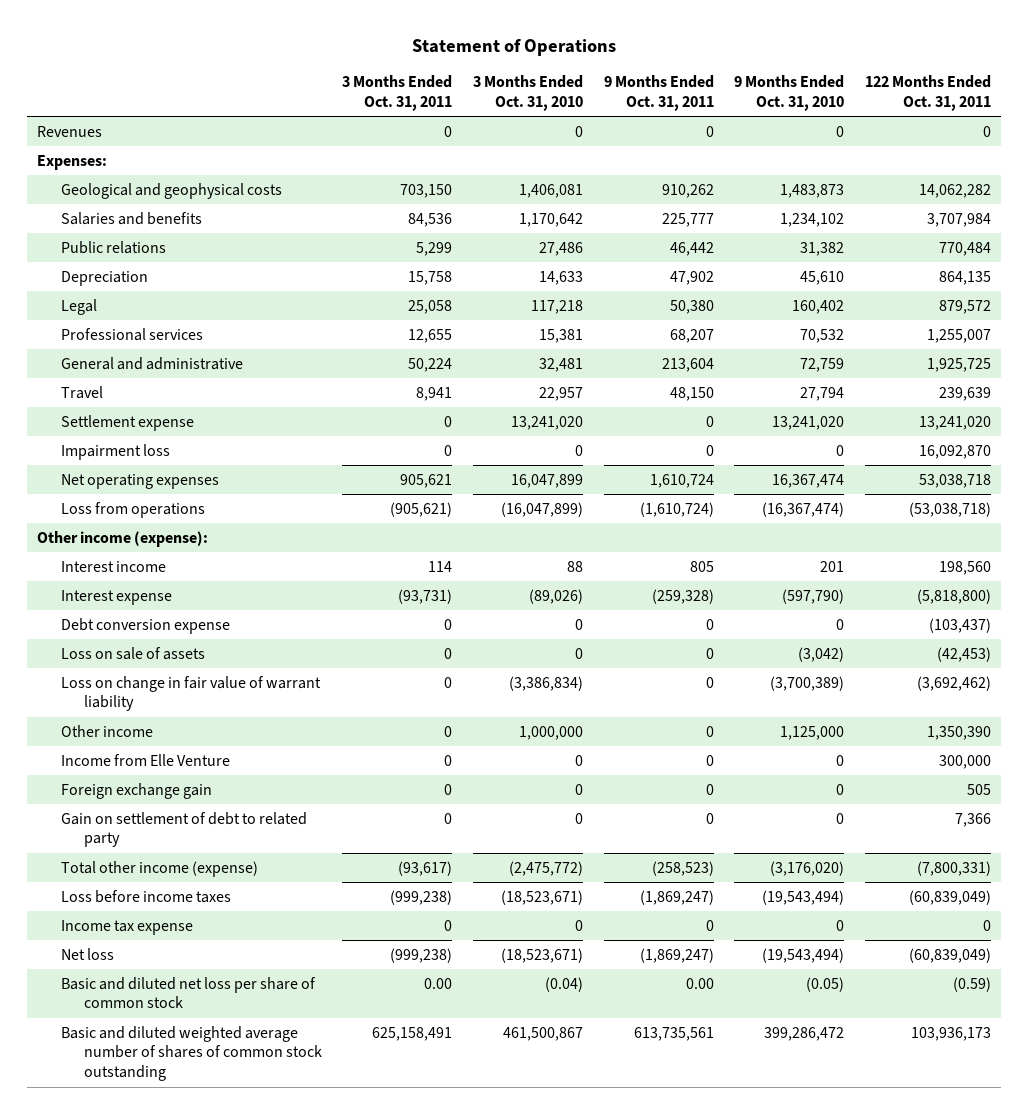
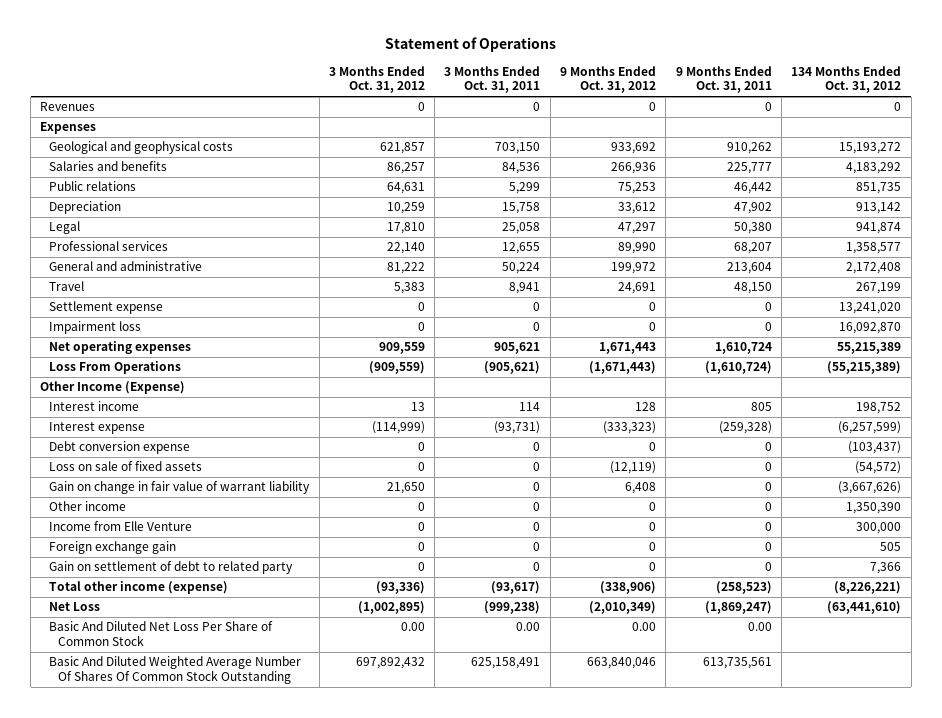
[473,75,584,112] 3 Months Ended Oct. 31, 2010 -> none
[734,75,845,112] 9 Months Ended Oct. 31, 2010 -> none
[865,75,992,112] 122 Months Ended Oct. 31, 2011 -> none
none -> [328,65,425,94] 3 Months Ended Oct. 31, 2012
none -> [560,65,657,94] 9 Months Ended Oct. 31, 2012
none -> [791,65,902,94] 134 Months Ended Oct. 31, 2012
[37,154,108,170] Expenses: -> [40,122,97,135] Expenses
[60,501,205,518] Loss from operations -> [49,361,182,375] Loss From Operations
[37,530,209,547] Other income (expense): -> [40,381,186,395] Other Income (Expense)
[60,646,205,660] Loss on sale of assets -> [49,461,203,472] Loss on sale of fixed assets
[60,675,321,712] Loss on change in fair value of warrant liability -> [49,481,311,495] Gain on change in fair value of warrant liability
[60,889,231,903] Loss before income taxes -> none
[60,919,193,935] Income tax expense -> none
[60,947,114,960] Net loss -> [49,602,101,612] Net Loss
[60,976,316,1009] Basic and diluted net loss per share of common stock -> [49,621,274,647] Basic And Diluted Net Loss Per Share of Common Stock
[60,1025,322,1082] Basic and diluted weighted average number of shares of common stock outstanding -> [49,656,302,685] Basic And Diluted Weighted Average Number Of Shares Of Common Stock Outstanding

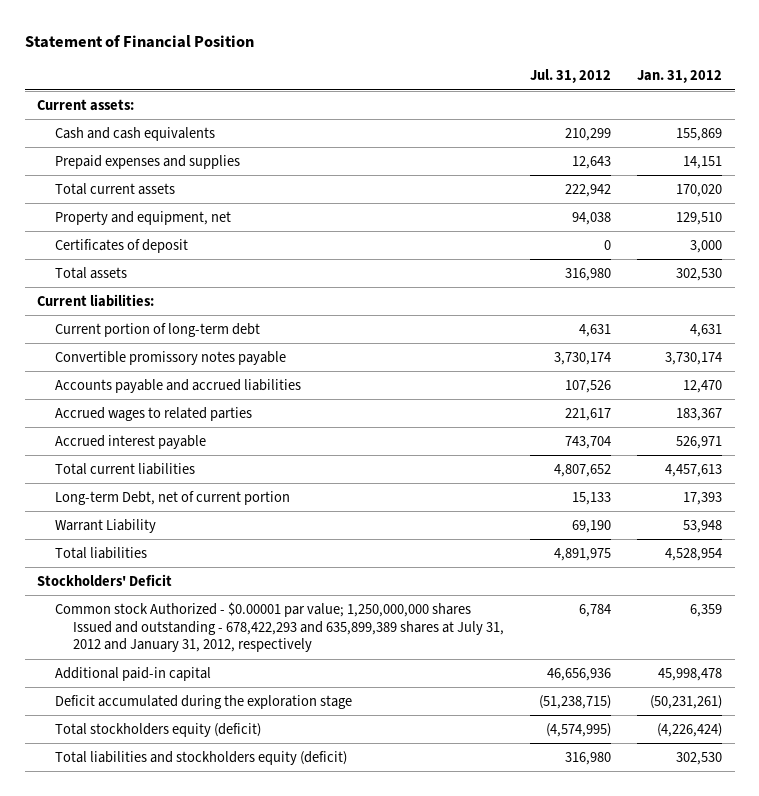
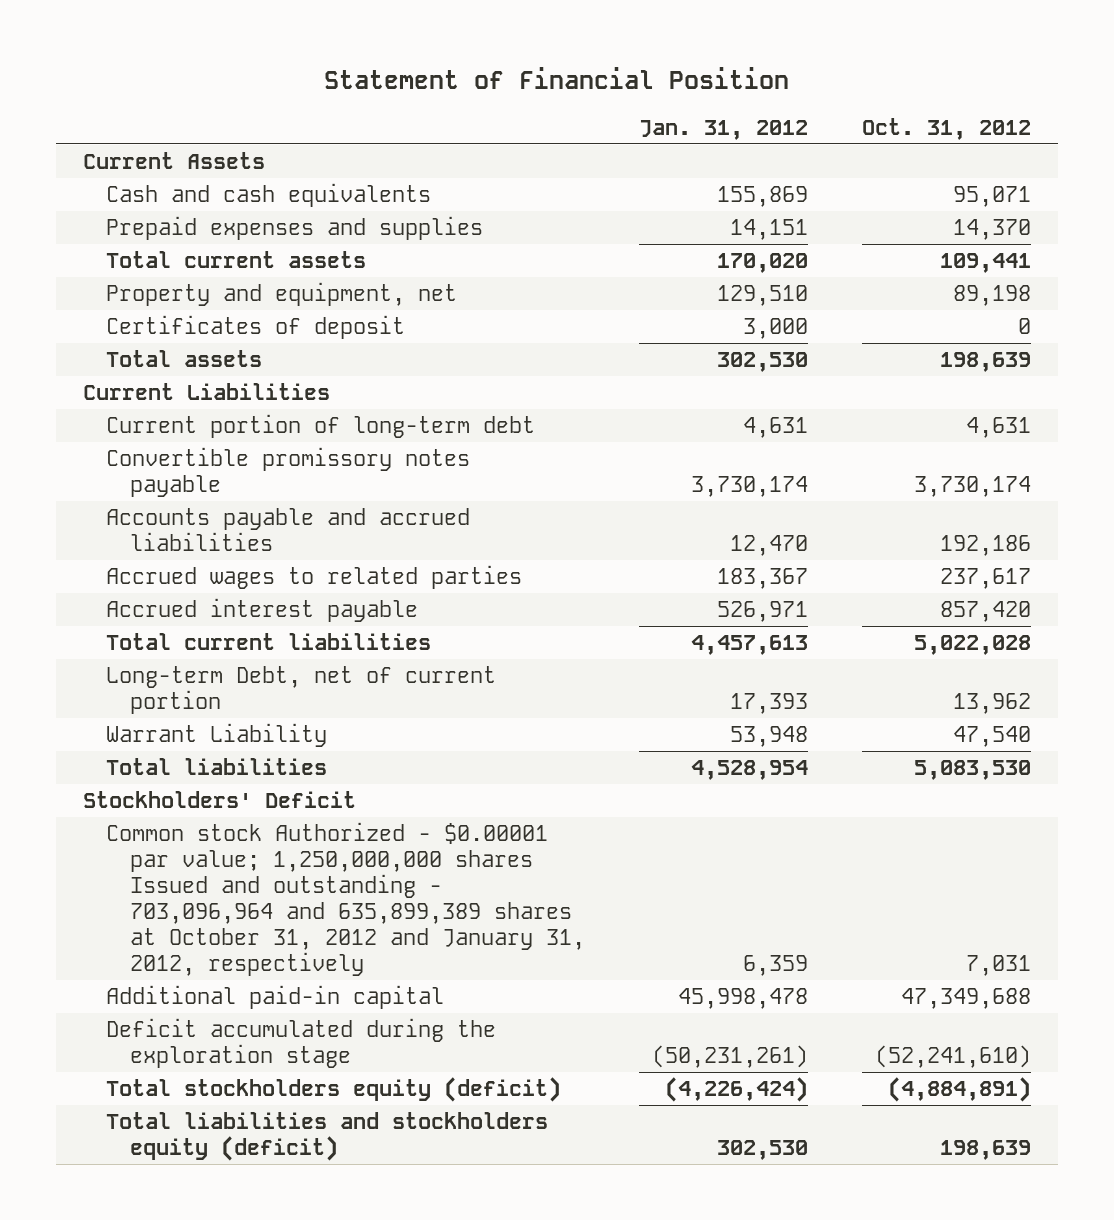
[530,69,612,84] Jul. 31, 2012 -> none
none -> [861,117,1031,140] Oct. 31, 2012
[37,98,135,111] Current assets: -> [83,152,266,170] Current Assets
[37,293,155,307] Current liabilities: -> [83,383,331,401] Current Liabilities
[55,601,505,653] Common stock Authorized - $0.00001 par value; 1,250,000,000 shares Issued and outstanding - 678,422,293 and 635,899,389 shares at July 31, 2012 and January 31, 2012, respectively -> [106,822,585,977] Common stock Authorized - $0.00001 par value; 1,250,000,000 shares Issued and outstanding - 703,096,964 and 635,899,389 shares at October 31, 2012 and January 31, 2012, respectively

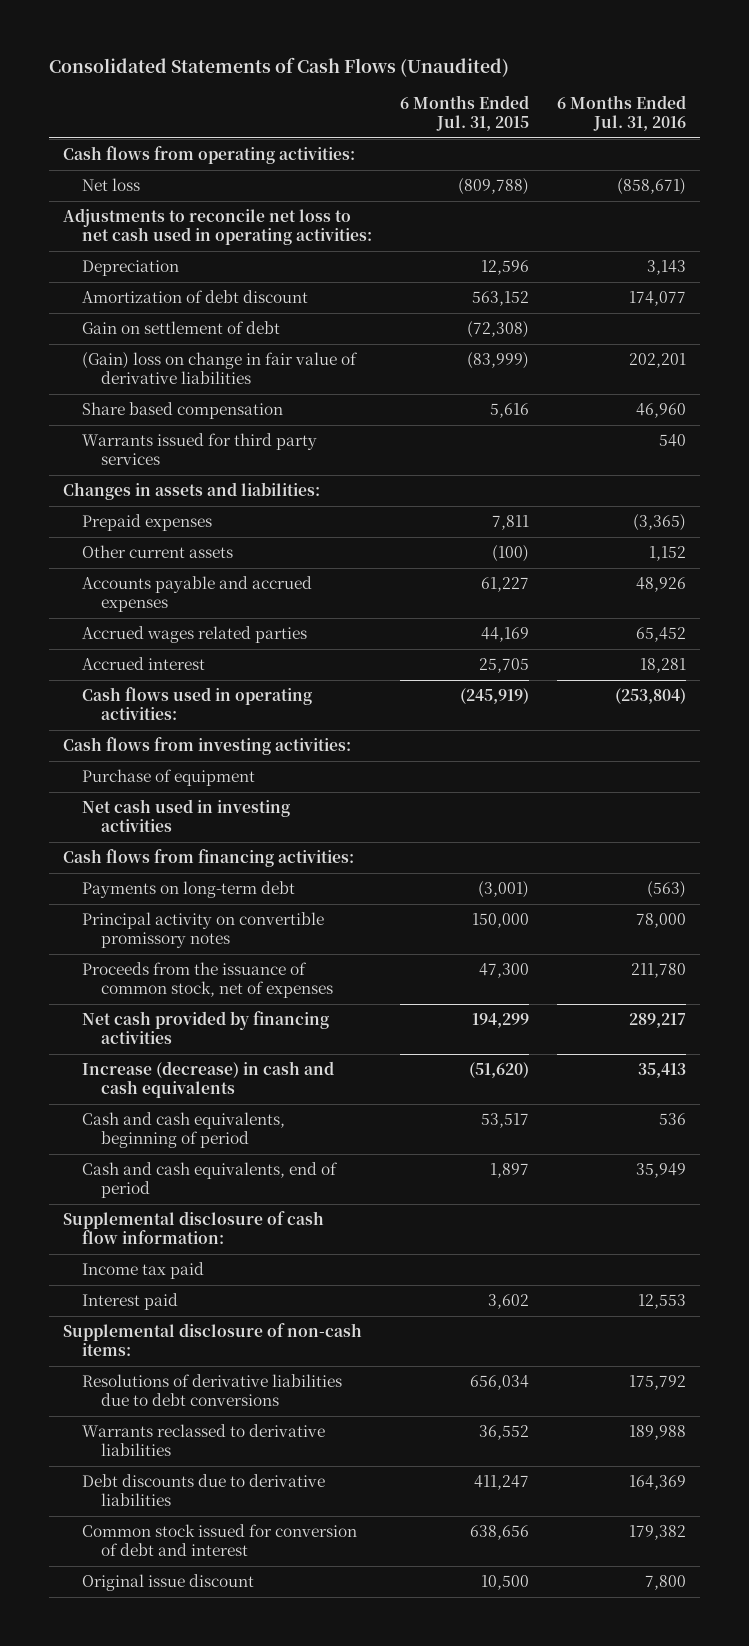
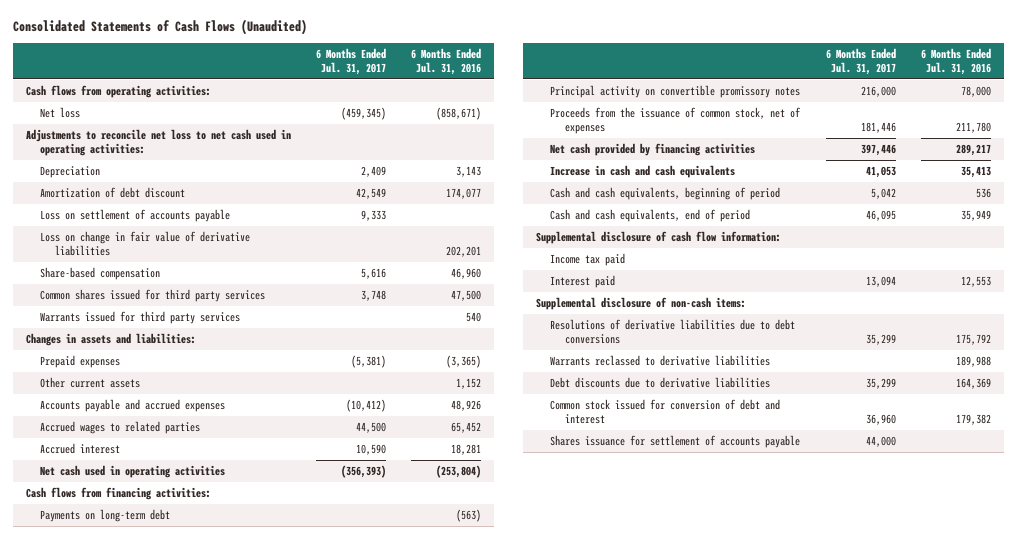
[399,94,529,132] 6 Months Ended Jul. 31, 2015 -> none
none -> [316,47,387,75] 6 Months Ended Jul. 31, 2017
[82,321,281,335] Gain on settlement of debt -> [40,208,231,222] Loss on settlement of accounts payable
[82,352,359,385] (Gain) loss on change in fair value of derivative liabilities -> [40,230,251,256] Loss on change in fair value of derivative liabilities
[82,402,284,420] Share based compensation -> [40,266,161,280] Share-based compensation
none -> [40,288,266,302] Common shares issued for third party services
[82,626,308,644] Accrued wages related parties -> [40,420,201,434] Accrued wages to related parties
[62,737,351,756] Cash flows from investing activities: -> none
[82,769,256,787] Purchase of equipment -> none
[82,799,291,833] Net cash used in investing activities -> none
[82,687,313,721] Cash flows used in operating activities: -> [40,464,226,478] Net cash used in operating activities
[82,1061,335,1099] Increase (decrease) in cash and cash equivalents -> [550,164,736,178] Increase in cash and cash equivalents
[82,1574,255,1592] Original issue discount -> none
none -> [550,434,801,448] Shares issuance for settlement of accounts payable

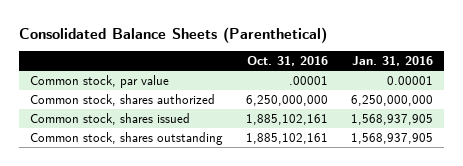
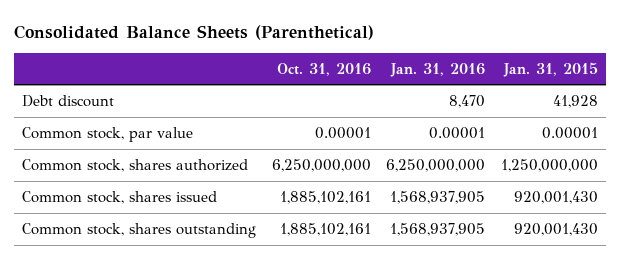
none -> [503,61,599,77] Jan. 31, 2015
none -> [22,95,115,108] Debt discount
[289,75,329,85] .00001 -> [314,127,371,140] 0.00001

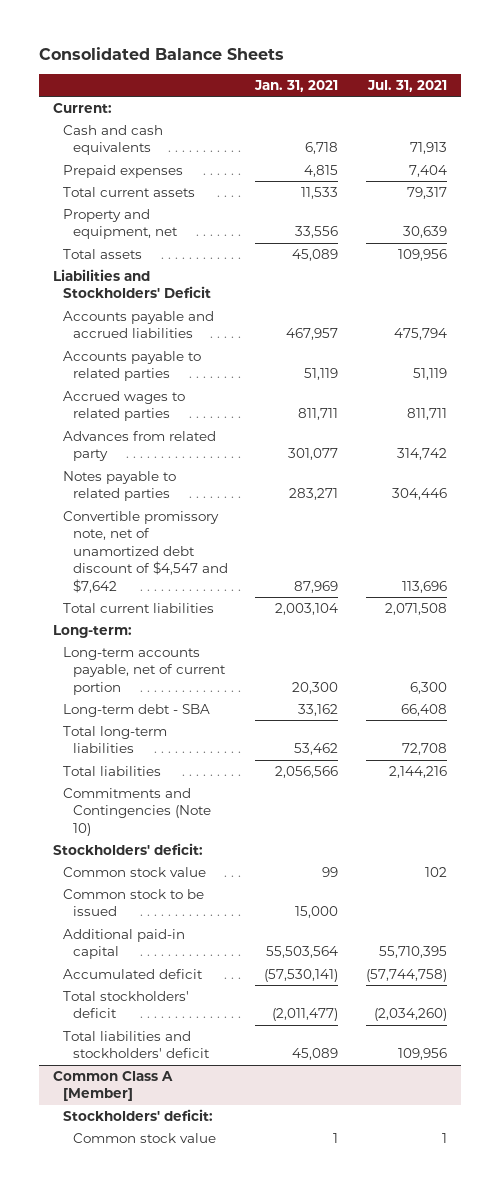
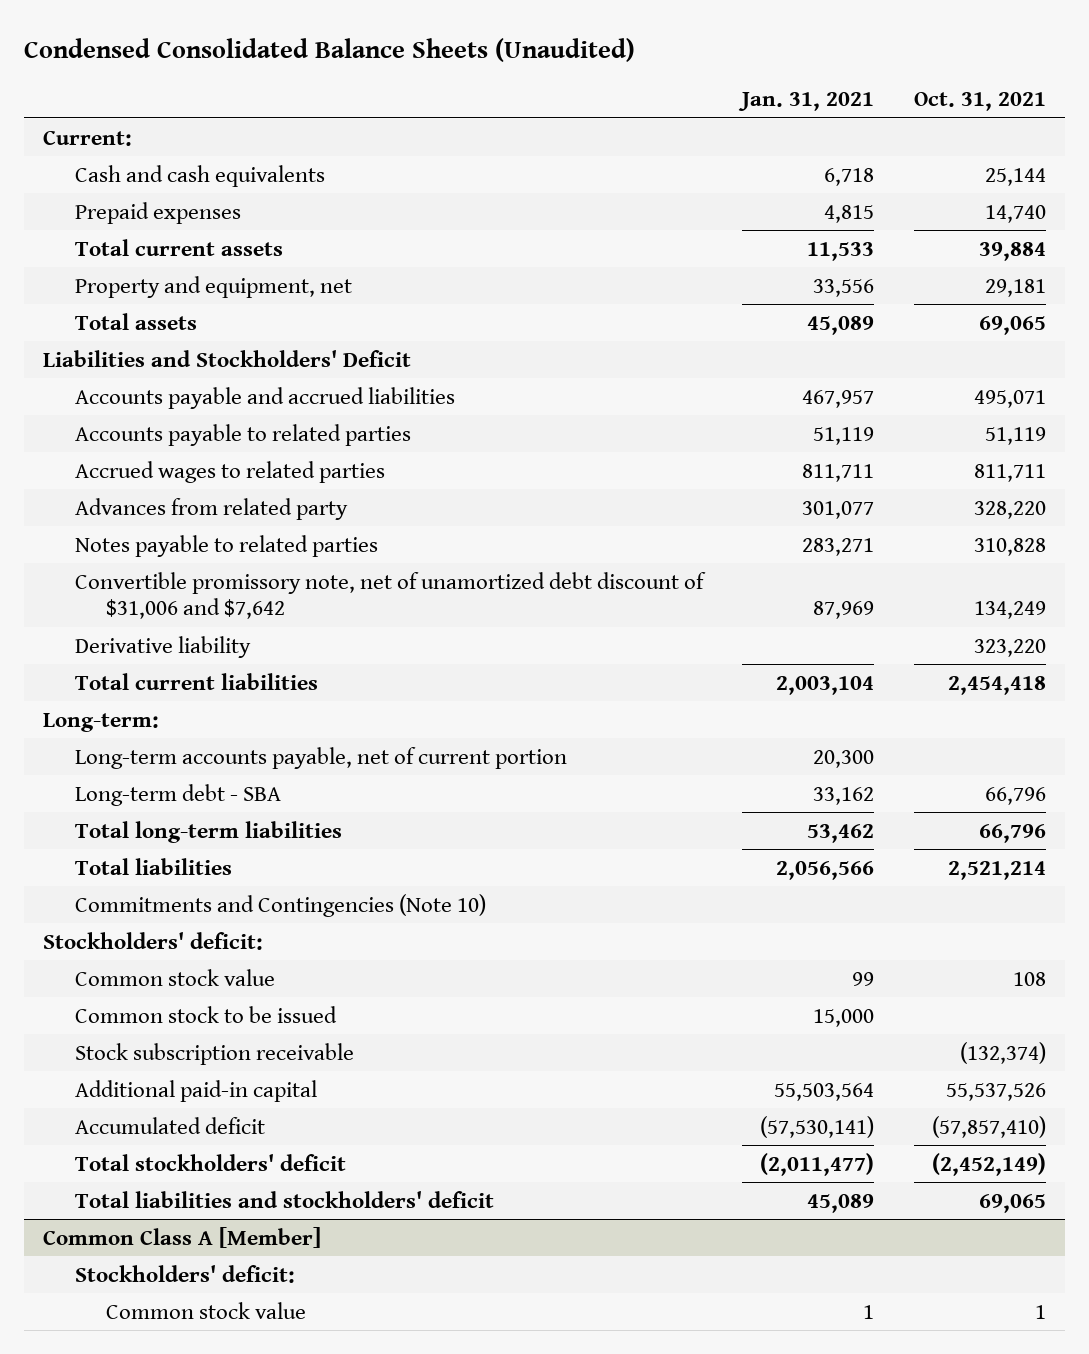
[38,47,284,61] Consolidated Balance Sheets -> [23,38,635,63] Condensed Consolidated Balance Sheets (Unaudited)
[366,79,447,92] Jul. 31, 2021 -> none
none -> [913,92,1046,112] Oct. 31, 2021
[62,510,228,593] Convertible promissory note, net of unamortized debt discount of $4,547 and $7,642 -> [74,571,706,620] Convertible promissory note, net of unamortized debt discount of $31,006 and $7,642
none -> [74,635,251,658] Derivative liability
none -> [74,1042,354,1065] Stock subscription receivable

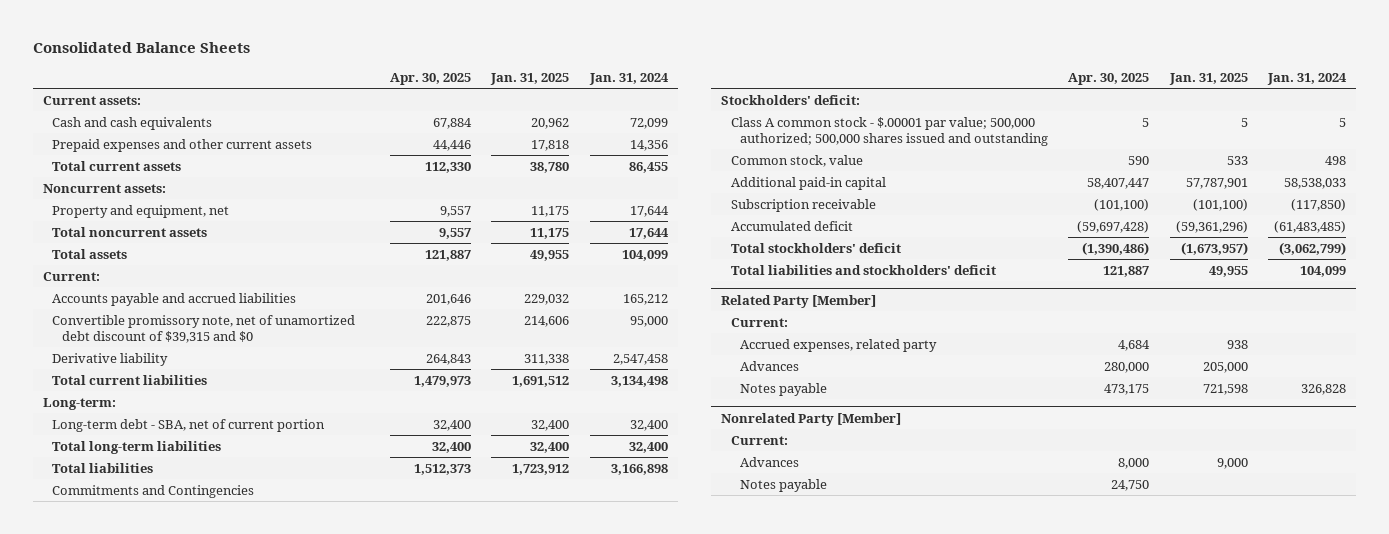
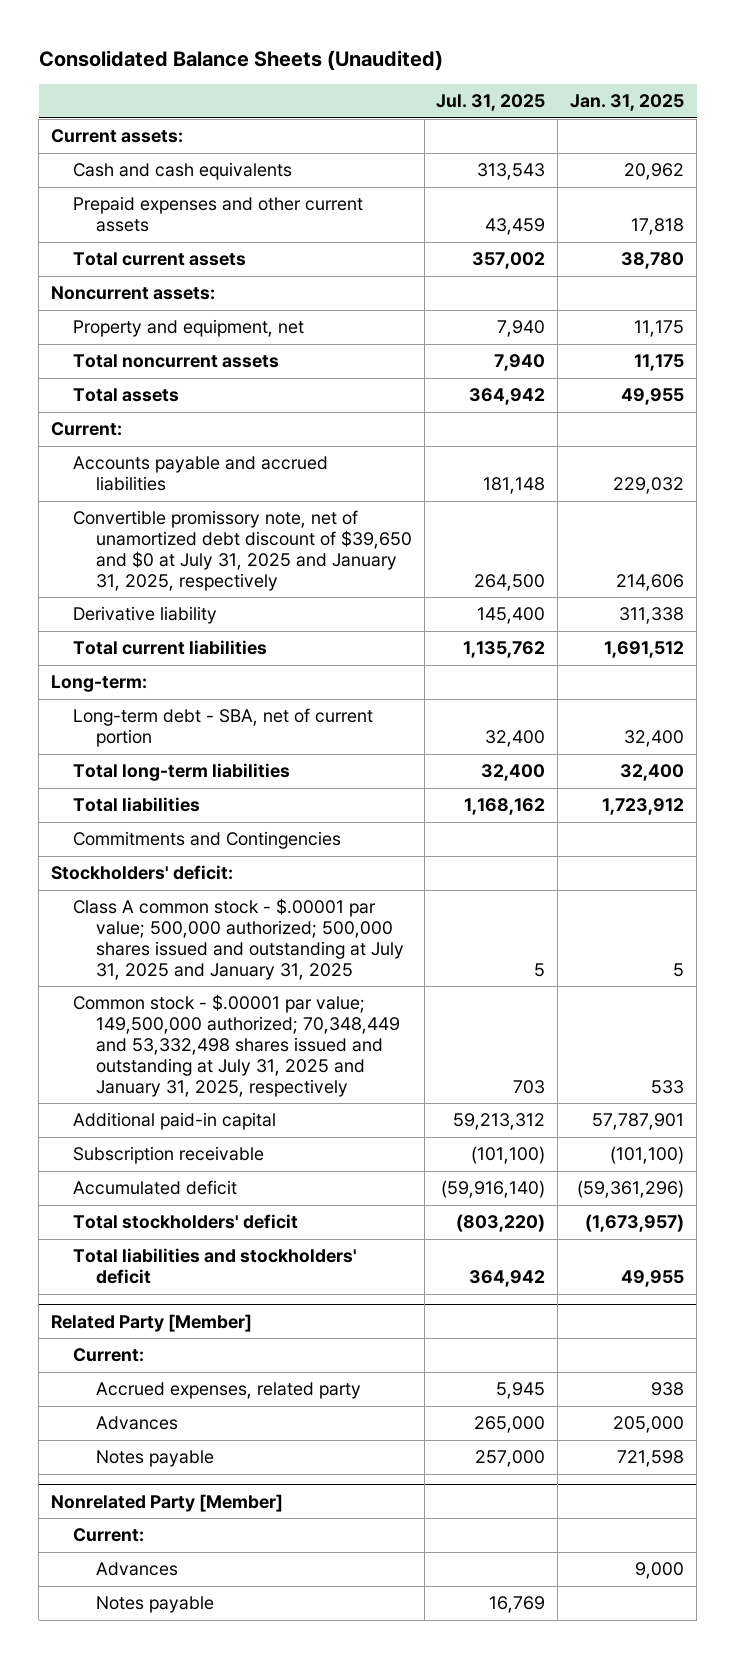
[32,42,250,54] Consolidated Balance Sheets -> [38,50,443,72] Consolidated Balance Sheets (Unaudited)
[390,72,472,85] Apr. 30, 2025 -> none
[588,72,669,85] Jan. 31, 2024 -> none
none -> [436,94,546,112] Jul. 31, 2025
[52,314,356,343] Convertible promissory note, net of unamortized debt discount of $39,315 and $0 -> [73,510,412,591] Convertible promissory note, net of unamortized debt discount of $39,650 and $0 at July 31, 2025 and January 31, 2025, respectively
[730,116,1048,146] Class A common stock - $.00001 par value; 500,000 authorized; 500,000 shares issued and outstanding -> [73,898,404,980] Class A common stock - $.00001 par value; 500,000 authorized; 500,000 shares issued and outstanding at July 31, 2025 and January 31, 2025
[730,154,863,167] Common stock, value -> [73,994,400,1097] Common stock - $.00001 par value; 149,500,000 authorized; 70,348,449 and 53,332,498 shares issued and outstanding at July 31, 2025 and January 31, 2025, respectively

